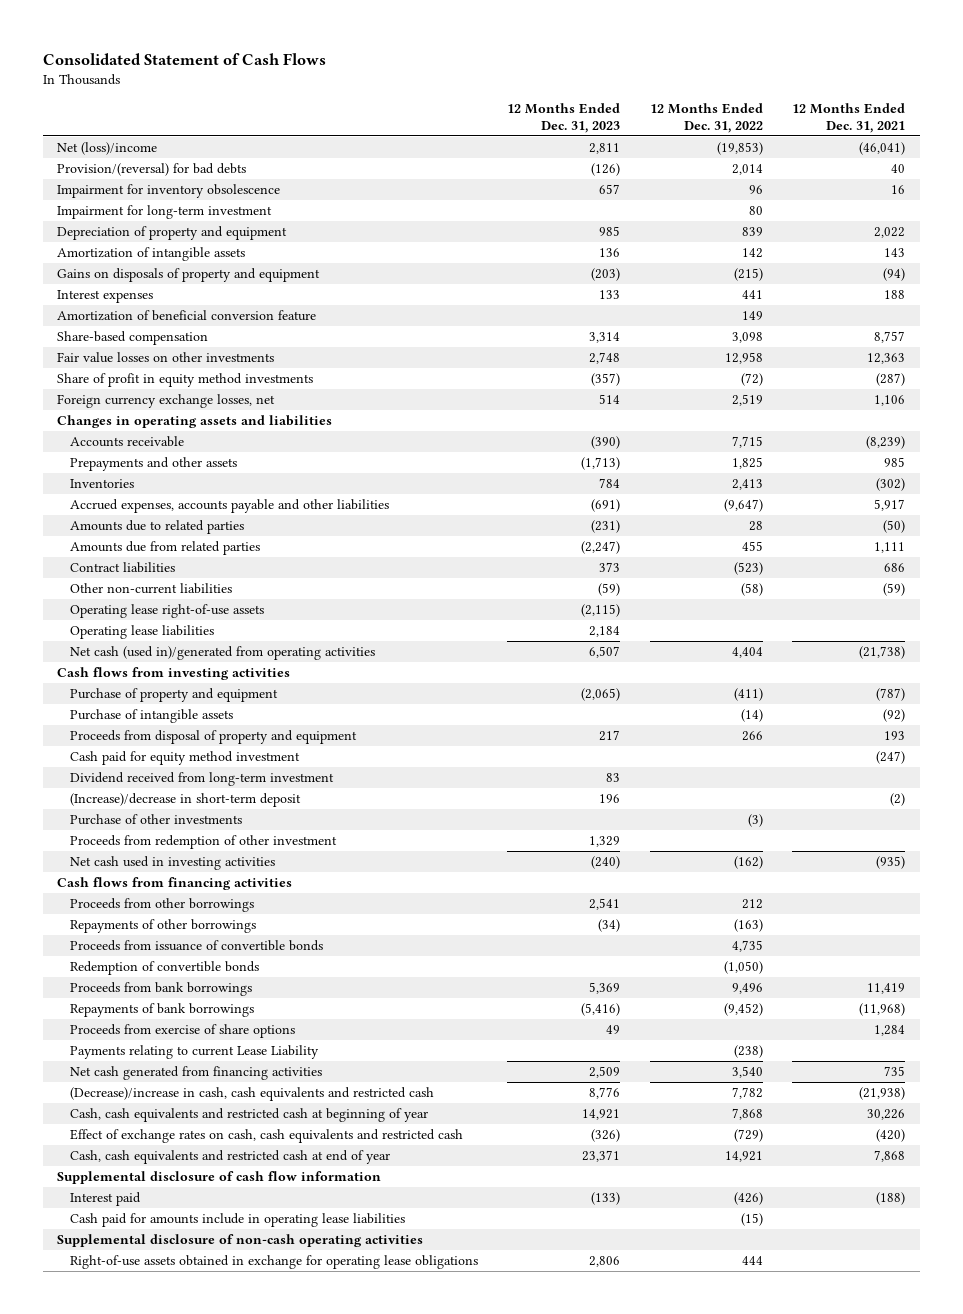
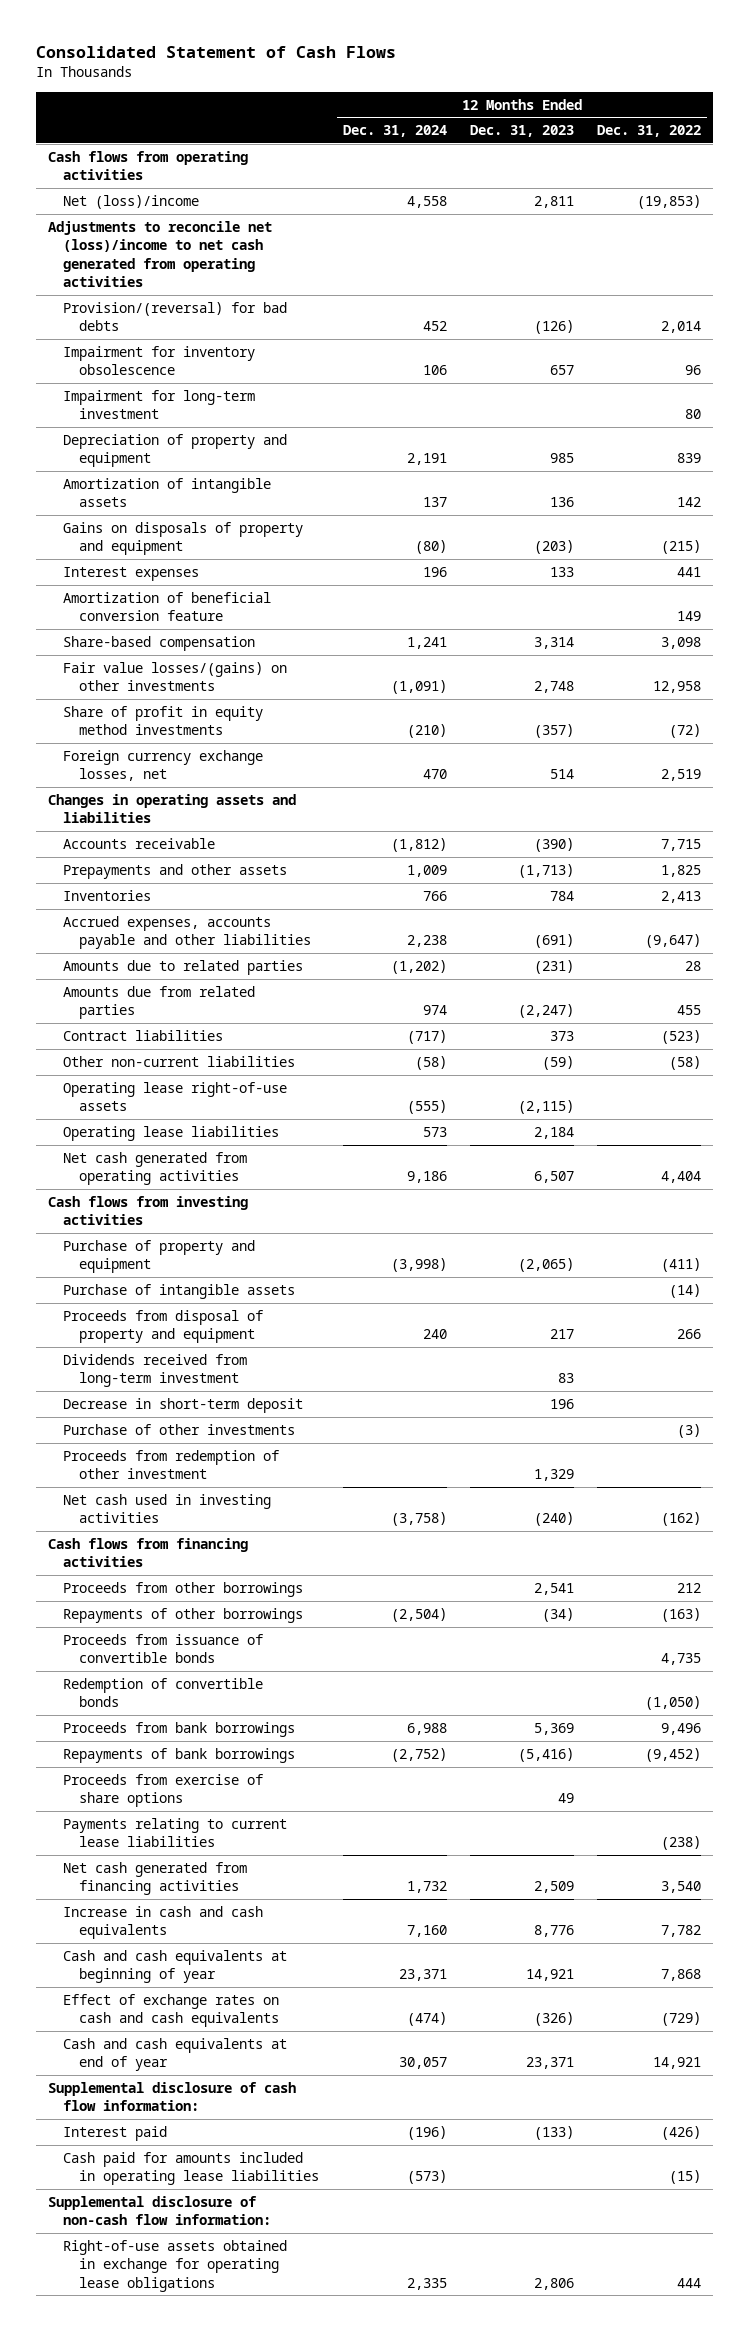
[792,103,906,134] 12 Months Ended Dec. 31, 2021 -> none
none -> [342,125,447,138] Dec. 31, 2024
none -> [47,150,248,181] Cash flows from operating activities
none -> [47,220,272,288] Adjustments to reconcile net (loss)/income to net cash generated from operating activities
[57,351,275,363] Fair value losses on other investments -> [63,661,288,692] Fair value losses/(gains) on other investments
[69,645,375,660] Net cash (used in)/generated from operating activities -> [63,1151,248,1186] Net cash generated from operating activities
[69,750,300,765] Cash paid for equity method investment -> none
[69,771,334,786] Dividend received from long-term investment -> [63,1353,248,1388] Dividends received from long-term investment
[69,792,301,807] (Increase)/decrease in short-term deposit -> [63,1397,304,1413] Decrease in short-term deposit
[69,1044,319,1059] Payments relating to current Lease Liability -> [63,1817,288,1848] Payments relating to current lease liabilities
[69,1086,434,1101] (Decrease)/increase in cash, cash equivalents and restricted cash -> [63,1905,264,1940] Increase in cash and cash equivalents
[69,1107,428,1122] Cash, cash equivalents and restricted cash at beginning of year -> [63,1949,288,1984] Cash and cash equivalents at beginning of year
[69,1128,463,1143] Effect of exchange rates on cash, cash equivalents and restricted cash -> [63,1993,280,2028] Effect of exchange rates on cash and cash equivalents
[69,1149,390,1164] Cash, cash equivalents and restricted cash at end of year -> [63,2037,288,2072] Cash and cash equivalents at end of year
[57,1170,382,1184] Supplemental disclosure of cash flow information -> [47,2081,296,2112] Supplemental disclosure of cash flow information:
[69,1212,405,1227] Cash paid for amounts include in operating lease liabilities -> [63,2151,320,2186] Cash paid for amounts included in operating lease liabilities
[57,1233,424,1247] Supplemental disclosure of non-cash operating activities -> [47,2195,272,2226] Supplemental disclosure of non-cash flow information:

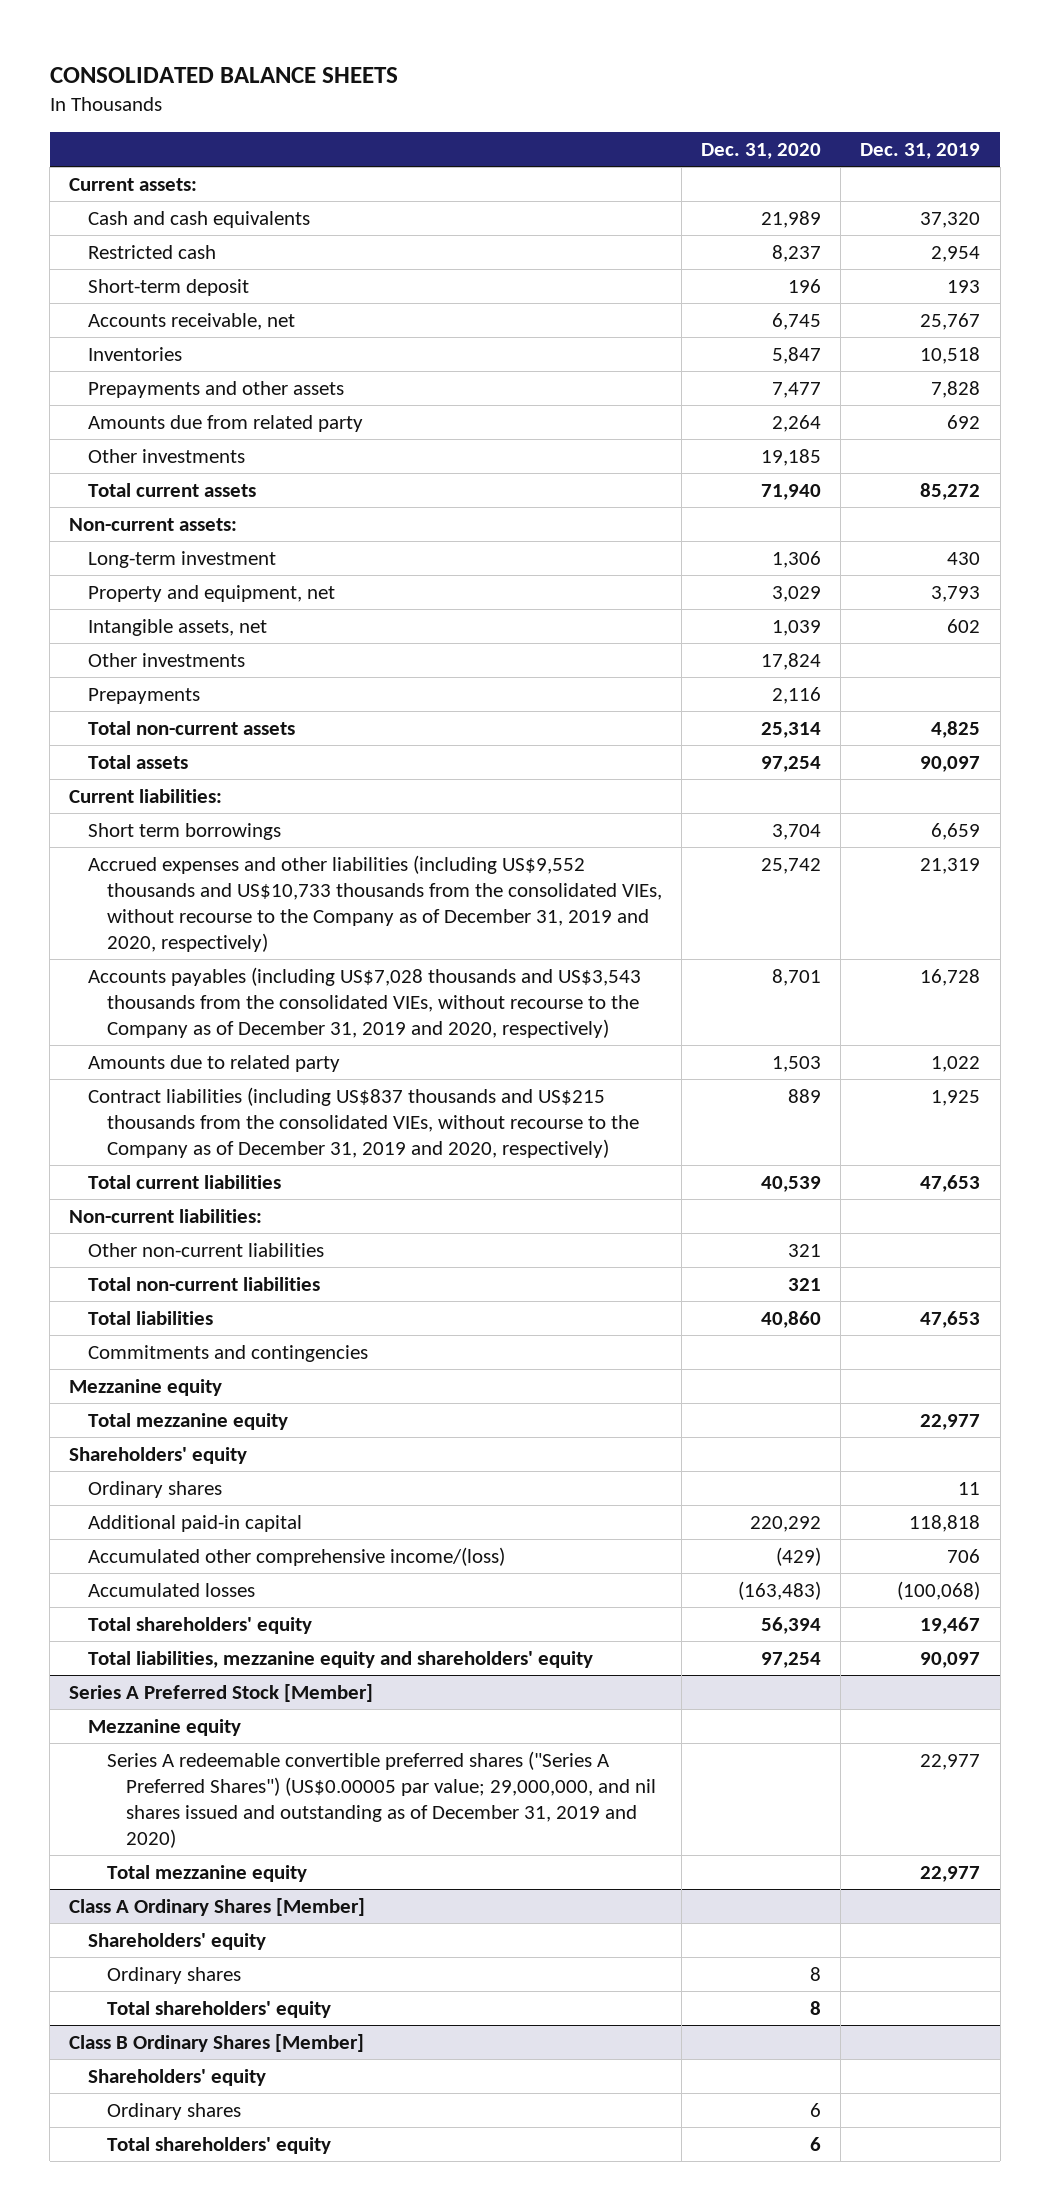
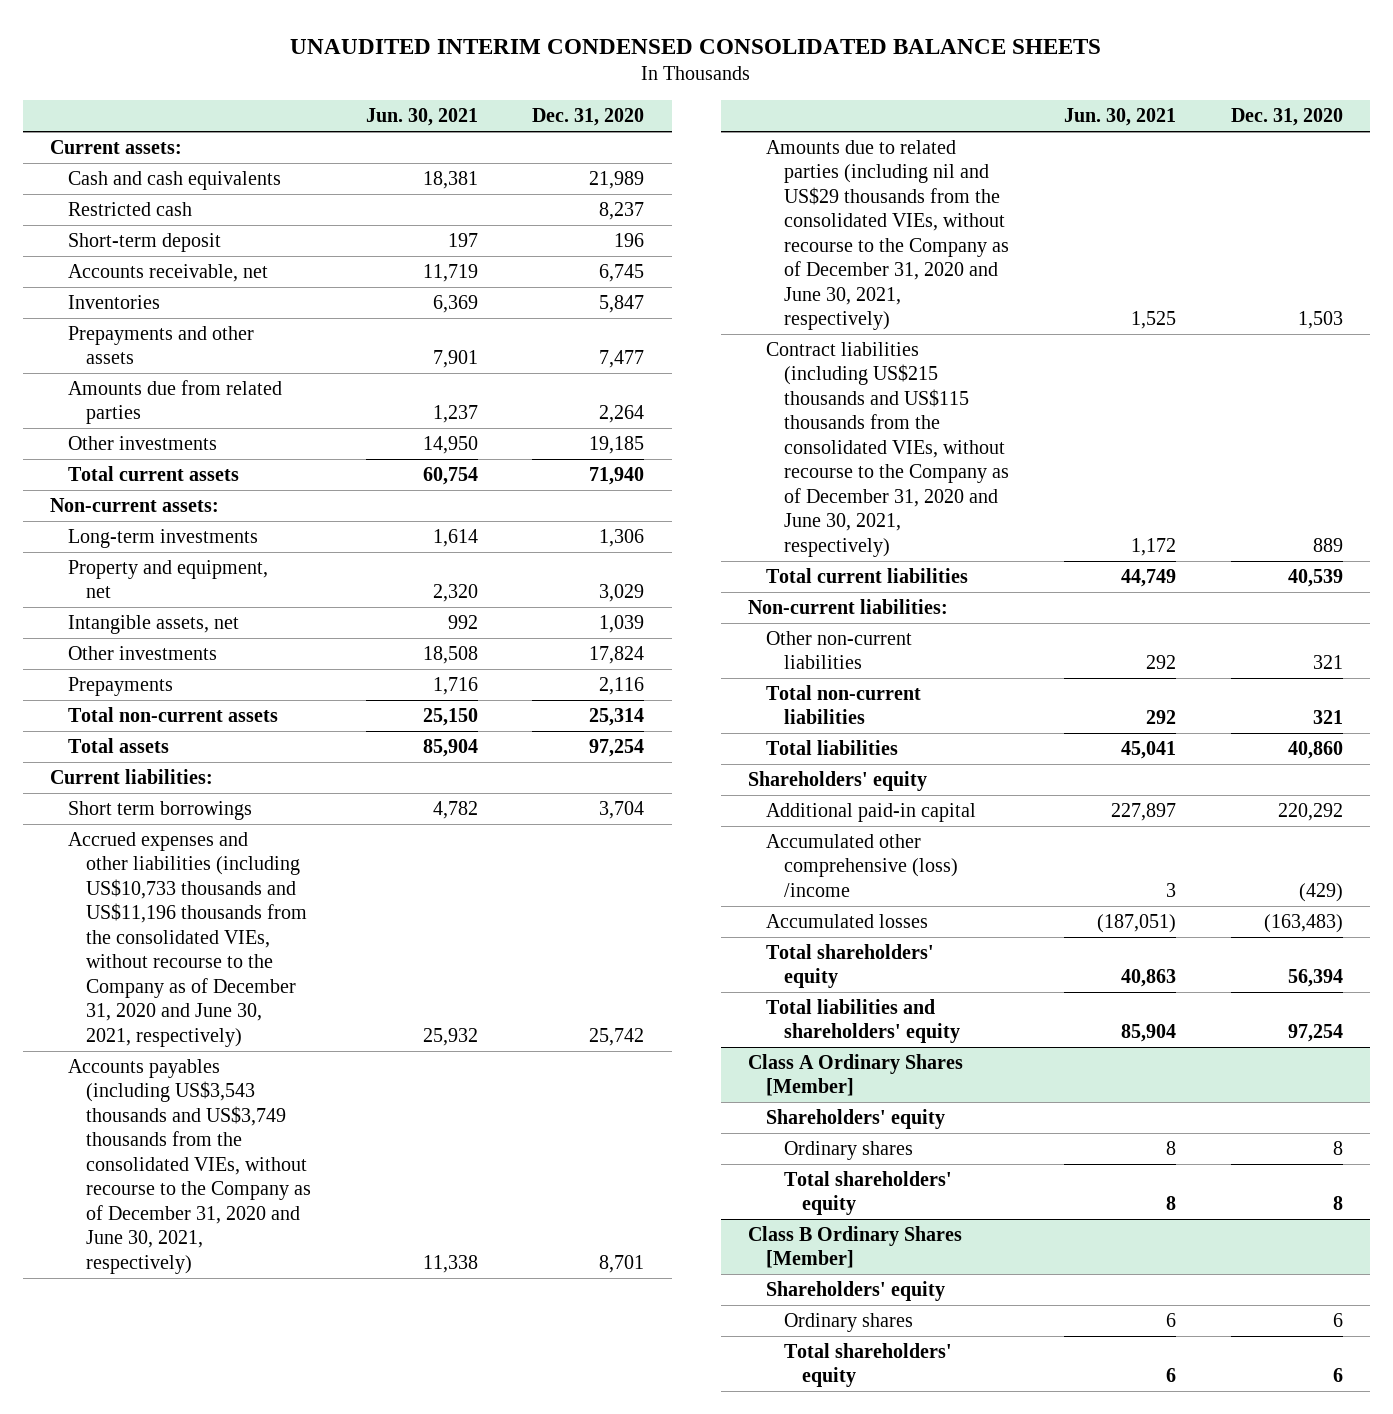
[49,66,398,83] CONSOLIDATED BALANCE SHEETS -> [290,38,1102,54] UNAUDITED INTERIM CONDENSED CONSOLIDATED BALANCE SHEETS
[860,143,981,160] Dec. 31, 2019 -> none
none -> [365,108,478,127] Jun. 30, 2021
[88,414,364,432] Amounts due from related party -> [68,379,283,425] Amounts due from related parties
[88,550,277,568] Long-term investment -> [68,528,259,548] Long-term investments
[88,854,663,952] Accrued expenses and other liabilities (including US$9,552 thousands and US$10,733 thousands from the consolidated VIEs, without recourse to the Company as of December 31, 2019 and 2020, respectively) -> [68,831,308,1047] Accrued expenses and other liabilities (including US$10,733 thousands and US$11,196 thousands from the consolidated VIEs, without recourse to the Company as of December 31, 2020 and June 30, 2021, respectively)
[88,966,642,1038] Accounts payables (including US$7,028 thousands and US$3,543 thousands from the consolidated VIEs, without recourse to the Company as of December 31, 2019 and 2020, respectively) -> [68,1058,312,1274] Accounts payables (including US$3,543 thousands and US$3,749 thousands from the consolidated VIEs, without recourse to the Company as of December 31, 2020 and June 30, 2021, respectively)
[88,1054,341,1072] Amounts due to related party -> [766,139,1010,331] Amounts due to related parties (including nil and US$29 thousands from the consolidated VIEs, without recourse to the Company as of December 31, 2020 and June 30, 2021, respectively)
[88,1086,640,1158] Contract liabilities (including US$837 thousands and US$215 thousands from the consolidated VIEs, without recourse to the Company as of December 31, 2019 and 2020, respectively) -> [766,341,1010,557] Contract liabilities (including US$215 thousands and US$115 thousands from the consolidated VIEs, without recourse to the Company as of December 31, 2020 and June 30, 2021, respectively)
[88,1344,369,1362] Commitments and contingencies -> none
[69,1378,223,1396] Mezzanine equity -> none
[88,1412,289,1430] Total mezzanine equity -> none
[88,1480,223,1498] Ordinary shares -> none
[88,1546,506,1566] Accumulated other comprehensive income/(loss) -> [766,833,959,897] Accumulated other comprehensive (loss) /income
[69,1683,374,1702] Series A Preferred Stock [Member] -> none
[88,1718,242,1736] Mezzanine equity -> none
[107,1750,656,1848] Series A redeemable convertible preferred shares ("Series A Preferred Shares") (US$0.00005 par value; 29,000,000, and nil shares issued and outstanding as of December 31, 2019 and 2020) -> none
[107,1864,308,1882] Total mezzanine equity -> none
[88,1650,594,1668] Total liabilities, mezzanine equity and shareholders' equity -> [766,998,961,1044] Total liabilities and shareholders' equity

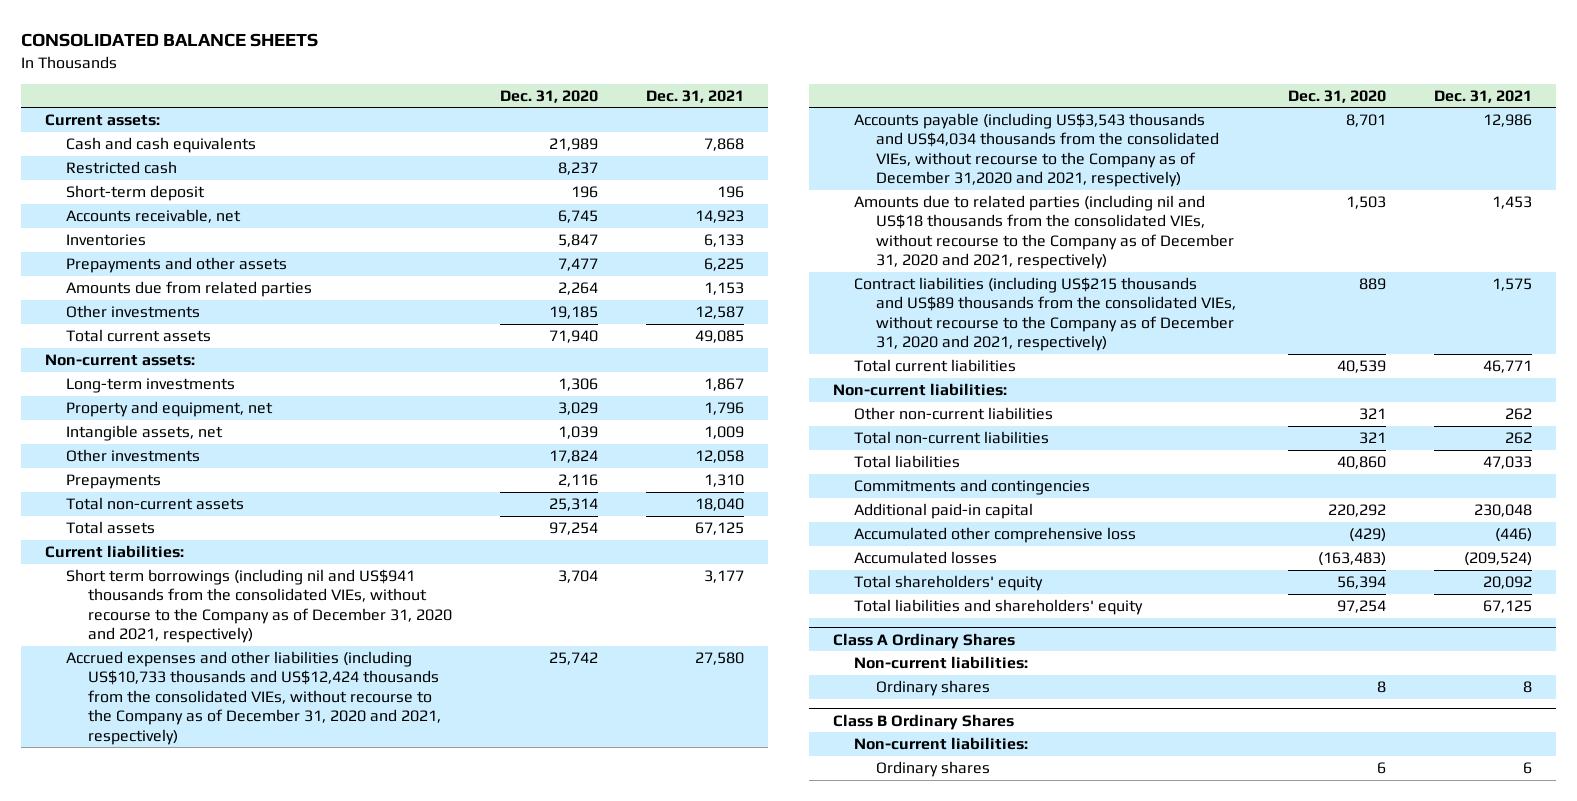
[290,38,1102,54] UNAUDITED INTERIM CONDENSED CONSOLIDATED BALANCE SHEETS -> [20,32,318,47] CONSOLIDATED BALANCE SHEETS
[365,108,478,127] Jun. 30, 2021 -> none
none -> [646,89,745,103] Dec. 31, 2021
[68,800,253,820] Short term borrowings -> [66,569,453,644] Short term borrowings (including nil and US$941 thousands from the consolidated VIEs, without recourse to the Company as of December 31, 2020 and 2021, respectively)
[68,831,308,1047] Accrued expenses and other liabilities (including US$10,733 thousands and US$11,196 thousands from the consolidated VIEs, without recourse to the Company as of December 31, 2020 and June 30, 2021, respectively) -> [66,651,442,745] Accrued expenses and other liabilities (including US$10,733 thousands and US$12,424 thousands from the consolidated VIEs, without recourse to the Company as of December 31, 2020 and 2021, respectively)
[68,1058,312,1274] Accounts payables (including US$3,543 thousands and US$3,749 thousands from the consolidated VIEs, without recourse to the Company as of December 31, 2020 and June 30, 2021, respectively) -> [854,113,1219,188] Accounts payable (including US$3,543 thousands and US$4,034 thousands from the consolidated VIEs, without recourse to the Company as of December 31,2020 and 2021, respectively)
[766,139,1010,331] Amounts due to related parties (including nil and US$29 thousands from the consolidated VIEs, without recourse to the Company as of December 31, 2020 and June 30, 2021, respectively) -> [854,195,1234,270] Amounts due to related parties (including nil and US$18 thousands from the consolidated VIEs, without recourse to the Company as of December 31, 2020 and 2021, respectively)
[766,341,1010,557] Contract liabilities (including US$215 thousands and US$115 thousands from the consolidated VIEs, without recourse to the Company as of December 31, 2020 and June 30, 2021, respectively) -> [854,277,1236,352] Contract liabilities (including US$215 thousands and US$89 thousands from the consolidated VIEs, without recourse to the Company as of December 31, 2020 and 2021, respectively)
[748,770,928,791] Shareholders' equity -> none
none -> [854,479,1091,496] Commitments and contingencies
[766,833,959,897] Accumulated other comprehensive (loss) /income -> [854,527,1137,544] Accumulated other comprehensive loss
[766,1108,946,1129] Shareholders' equity -> none
[748,1053,964,1097] Class A Ordinary Shares [Member] -> [832,632,1015,649] Class A Ordinary Shares
none -> [854,656,1029,670] Non-current liabilities:
[784,1170,953,1216] Total shareholders' equity -> none
[766,1280,946,1301] Shareholders' equity -> none
[748,1225,963,1269] Class B Ordinary Shares [Member] -> [832,713,1014,730] Class B Ordinary Shares
none -> [854,737,1029,751] Non-current liabilities:
[784,1342,953,1388] Total shareholders' equity -> none

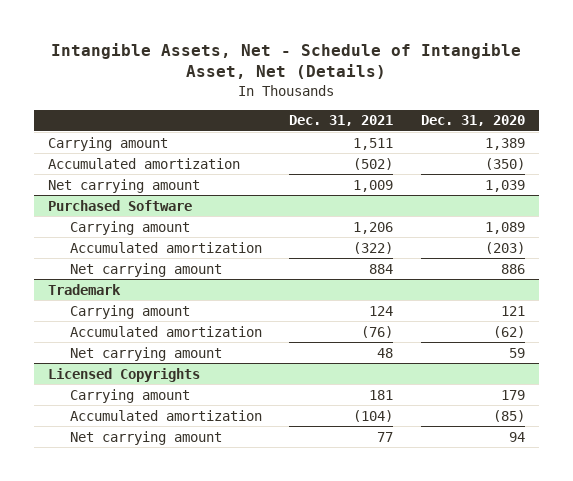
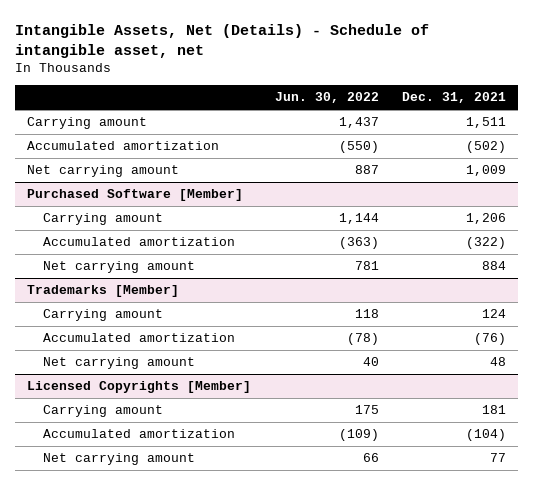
[51,42,522,80] Intangible Assets, Net - Schedule of Intangible Asset, Net (Details) -> [14,23,429,58] Intangible Assets, Net (Details) - Schedule of intangible asset, net
[421,115,526,127] Dec. 31, 2020 -> none
none -> [274,92,379,104] Jun. 30, 2022
[47,199,192,211] Purchased Software -> [26,189,243,202] Purchased Software [Member]
[47,283,121,295] Trademark -> [26,285,179,298] Trademarks [Member]
[47,367,200,382] Licensed Copyrights -> [26,381,251,394] Licensed Copyrights [Member]

